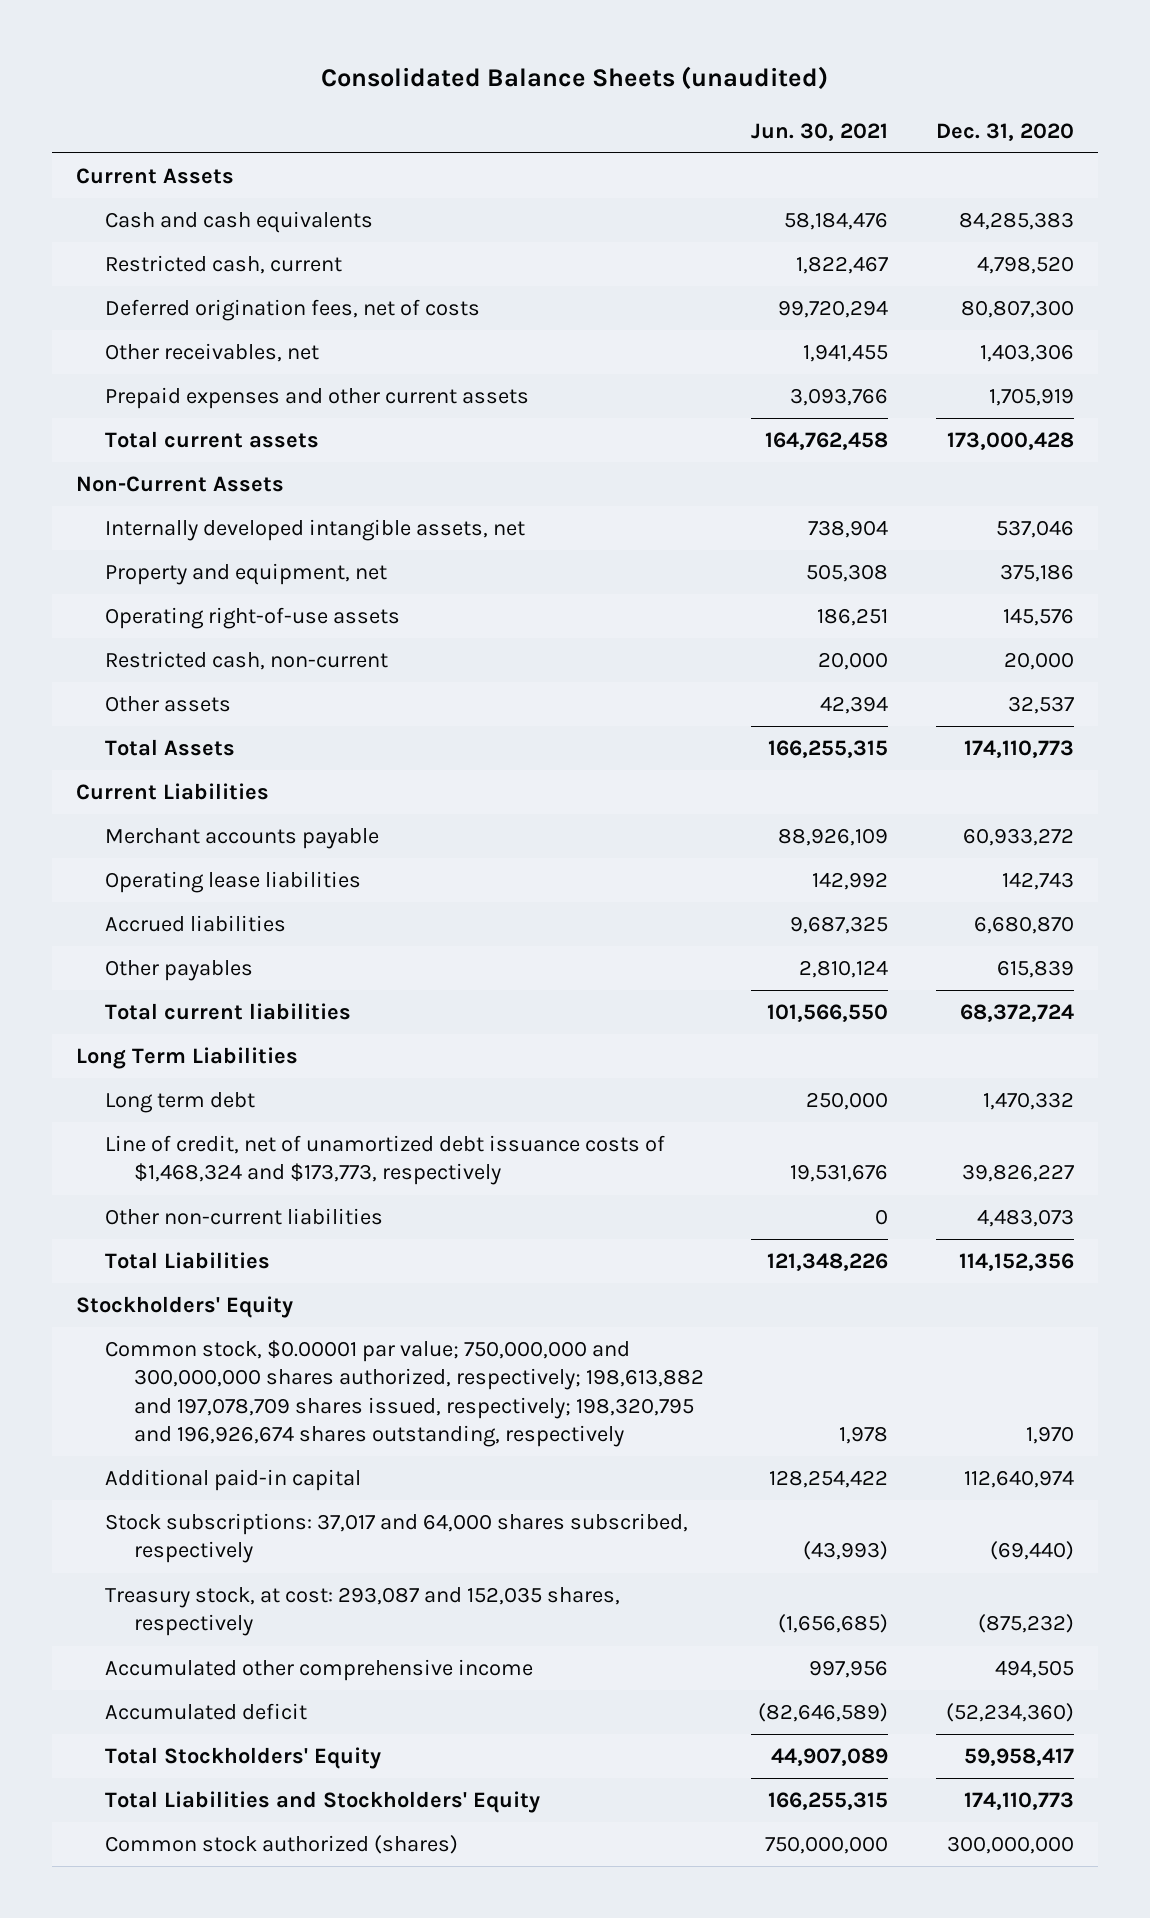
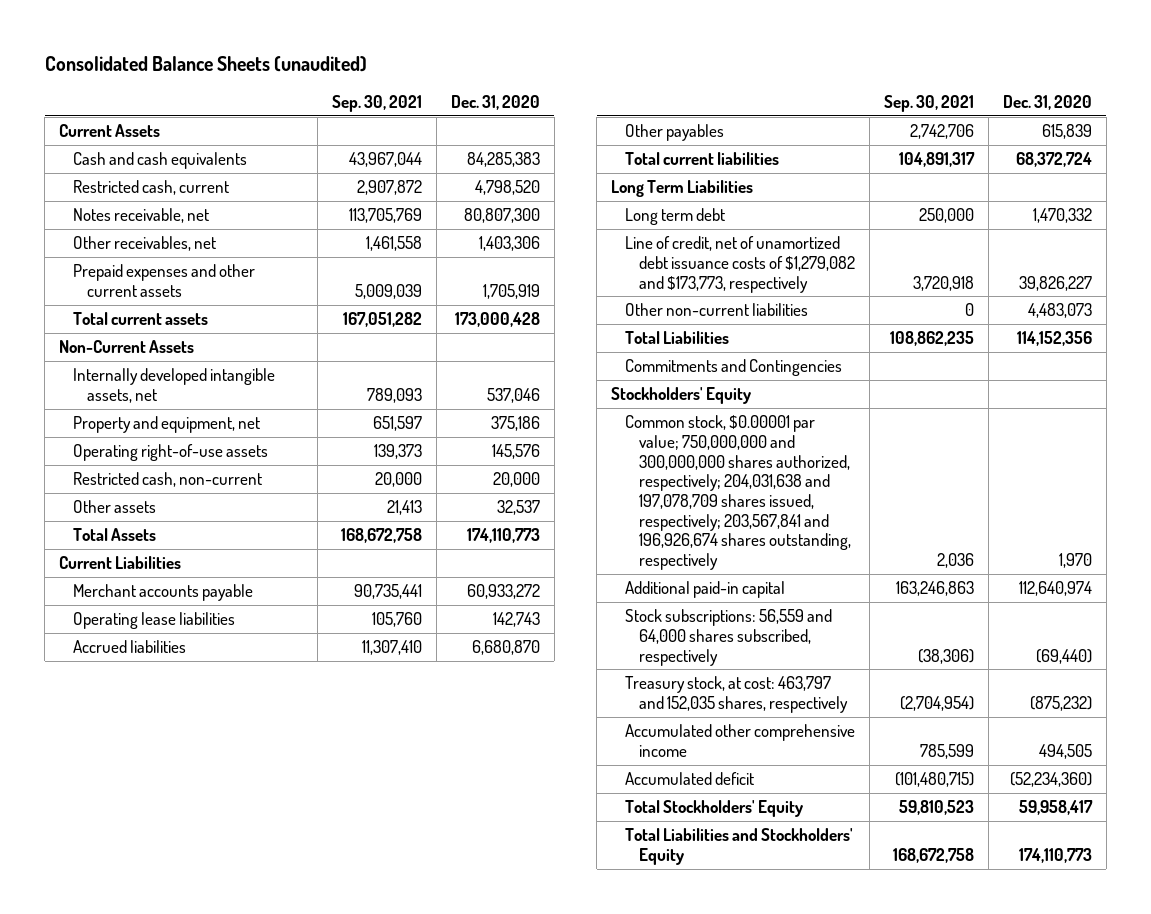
[751,122,889,141] Jun. 30, 2021 -> none
none -> [332,94,423,112] Sep. 30, 2021
[104,299,480,322] Deferred origination fees, net of costs -> [73,208,210,224] Notes receivable, net
[104,1135,665,1186] Line of credit, net of unamortized debt issuance costs of $1,468,324 and $173,773, respectively -> [624,236,855,293] Line of credit, net of unamortized debt issuance costs of $1,279,082 and $173,773, respectively
none -> [624,359,842,377] Commitments and Contingencies
[104,1340,704,1448] Common stock, $0.00001 par value; 750,000,000 and 300,000,000 shares authorized, respectively; 198,613,882 and 197,078,709 shares issued, respectively; 198,320,795 and 196,926,674 shares outstanding, respectively -> [624,415,851,570] Common stock, $0.00001 par value; 750,000,000 and 300,000,000 shares authorized, respectively; 204,031,638 and 197,078,709 shares issued, respectively; 203,567,841 and 196,926,674 shares outstanding, respectively
[104,1513,688,1564] Stock subscriptions: 37,017 and 64,000 shares subscribed, respectively -> [624,609,832,666] Stock subscriptions: 56,559 and 64,000 shares subscribed, respectively
[104,1587,620,1637] Treasury stock, at cost: 293,087 and 152,035 shares, respectively -> [624,676,848,713] Treasury stock, at cost: 463,797 and 152,035 shares, respectively
[104,1835,458,1855] Common stock authorized (shares) -> none

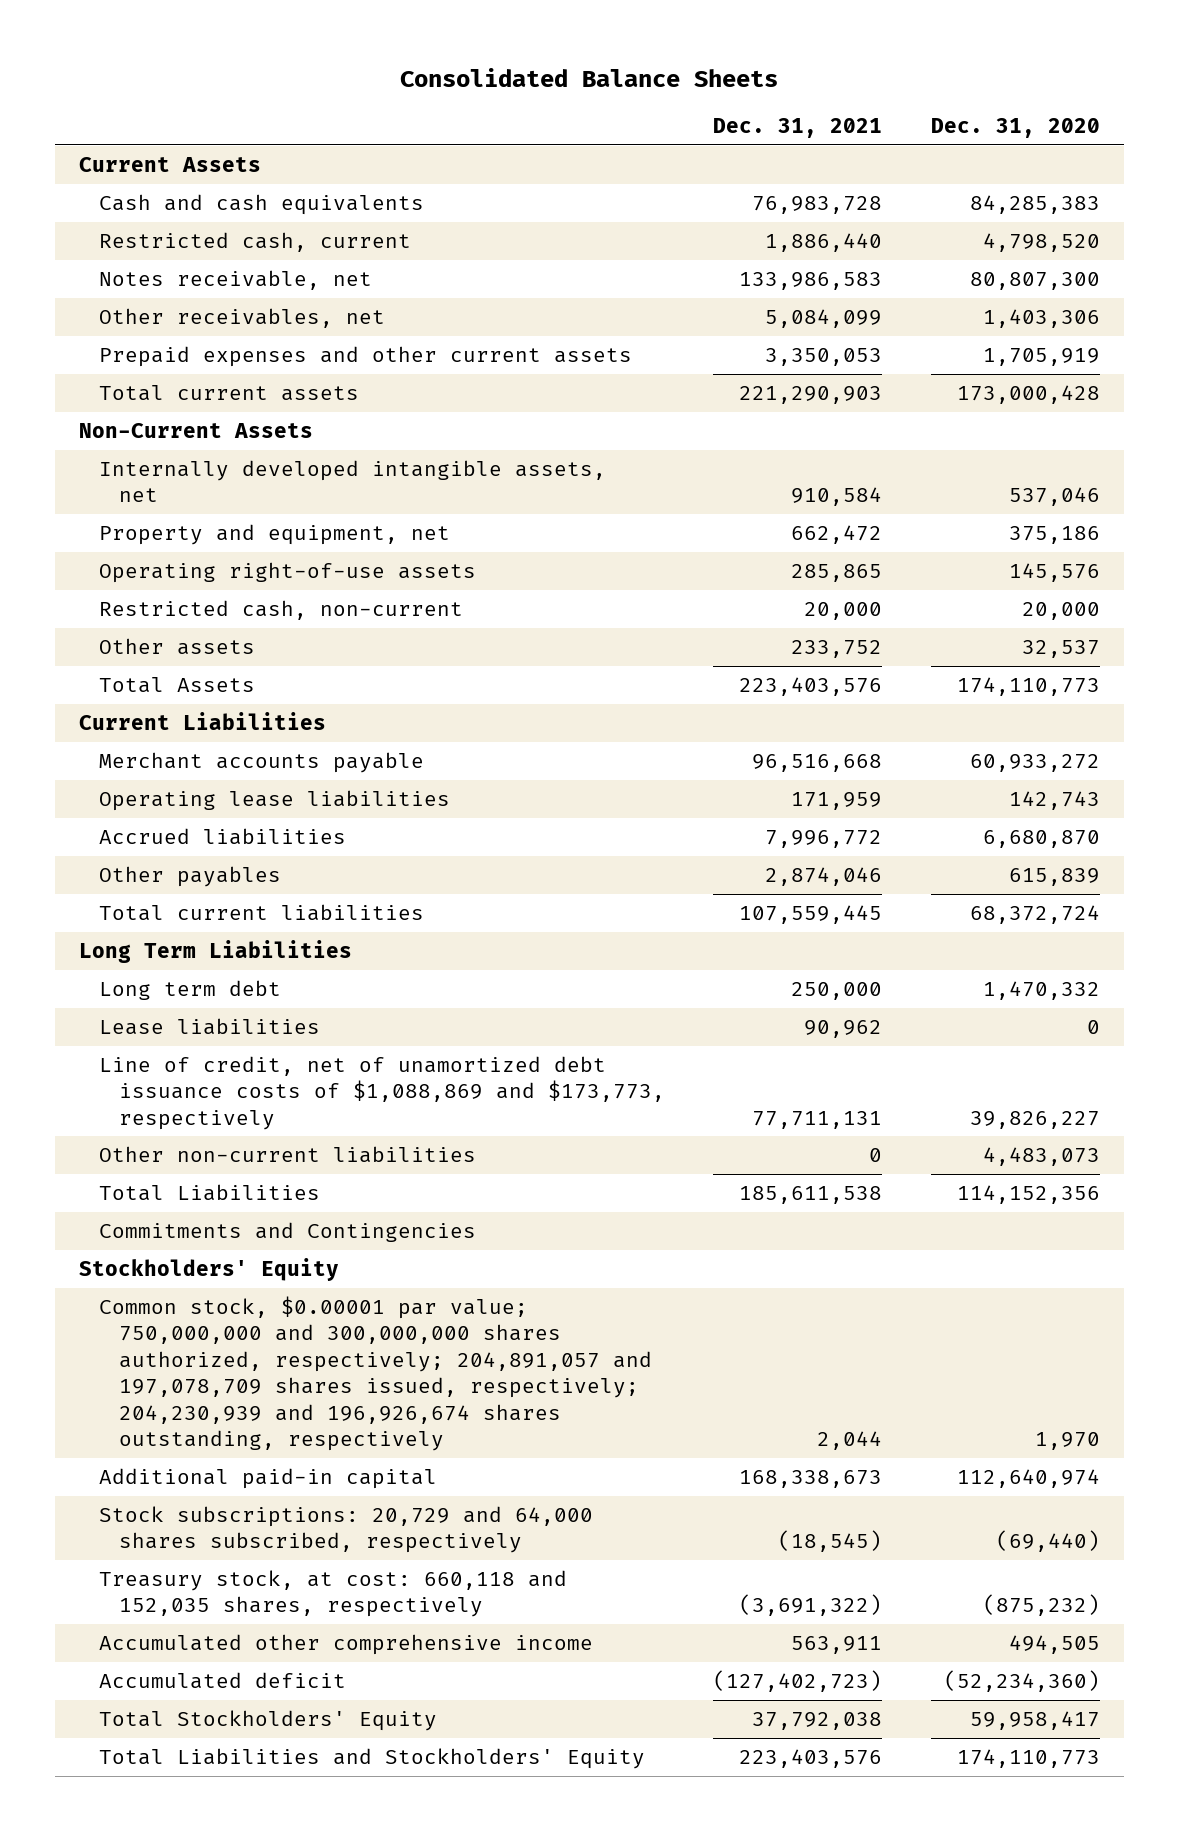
[44,55,367,72] Consolidated Balance Sheets (unaudited) -> [400,67,779,87] Consolidated Balance Sheets
[332,94,423,112] Sep. 30, 2021 -> none
none -> [713,118,883,139] Dec. 31, 2021
none -> [98,1017,320,1035] Lease liabilities
[624,236,855,293] Line of credit, net of unamortized debt issuance costs of $1,279,082 and $173,773, respectively -> [98,1055,665,1130] Line of credit, net of unamortized debt issuance costs of $1,088,869 and $173,773, respectively
[624,415,851,570] Common stock, $0.00001 par value; 750,000,000 and 300,000,000 shares authorized, respectively; 204,031,638 and 197,078,709 shares issued, respectively; 203,567,841 and 196,926,674 shares outstanding, respectively -> [98,1295,652,1452] Common stock, $0.00001 par value; 750,000,000 and 300,000,000 shares authorized, respectively; 204,891,057 and 197,078,709 shares issued, respectively; 204,230,939 and 196,926,674 shares outstanding, respectively
[624,609,832,666] Stock subscriptions: 56,559 and 64,000 shares subscribed, respectively -> [98,1505,593,1554] Stock subscriptions: 20,729 and 64,000 shares subscribed, respectively
[624,676,848,713] Treasury stock, at cost: 463,797 and 152,035 shares, respectively -> [98,1569,567,1618] Treasury stock, at cost: 660,118 and 152,035 shares, respectively

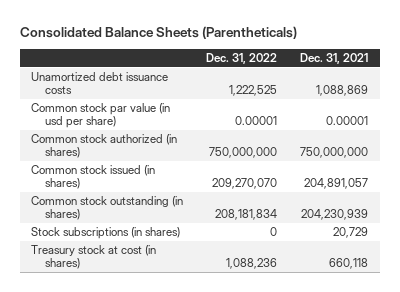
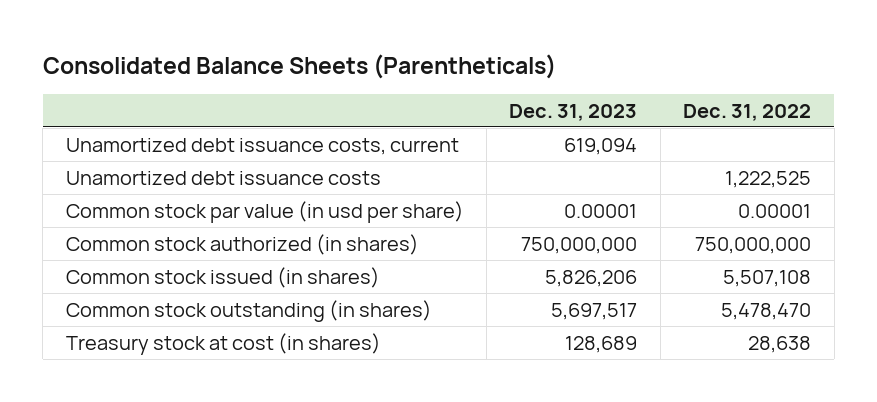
[300,53,369,65] Dec. 31, 2021 -> none
none -> [509,103,638,121] Dec. 31, 2023
none -> [65,137,459,155] Unamortized debt issuance costs, current
[31,227,181,240] Stock subscriptions (in shares) -> none
[212,178,278,190] 209,270,070 -> [723,269,812,287] 5,507,108
[215,209,278,221] 208,181,834 -> [721,302,812,320] 5,478,470
[226,258,278,270] 1,088,236 -> [748,335,812,353] 28,638

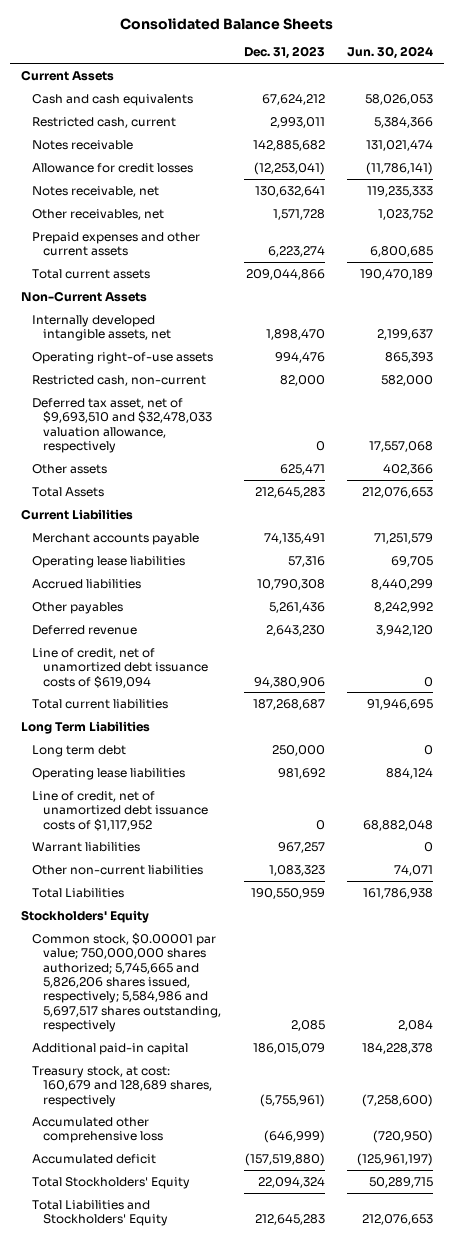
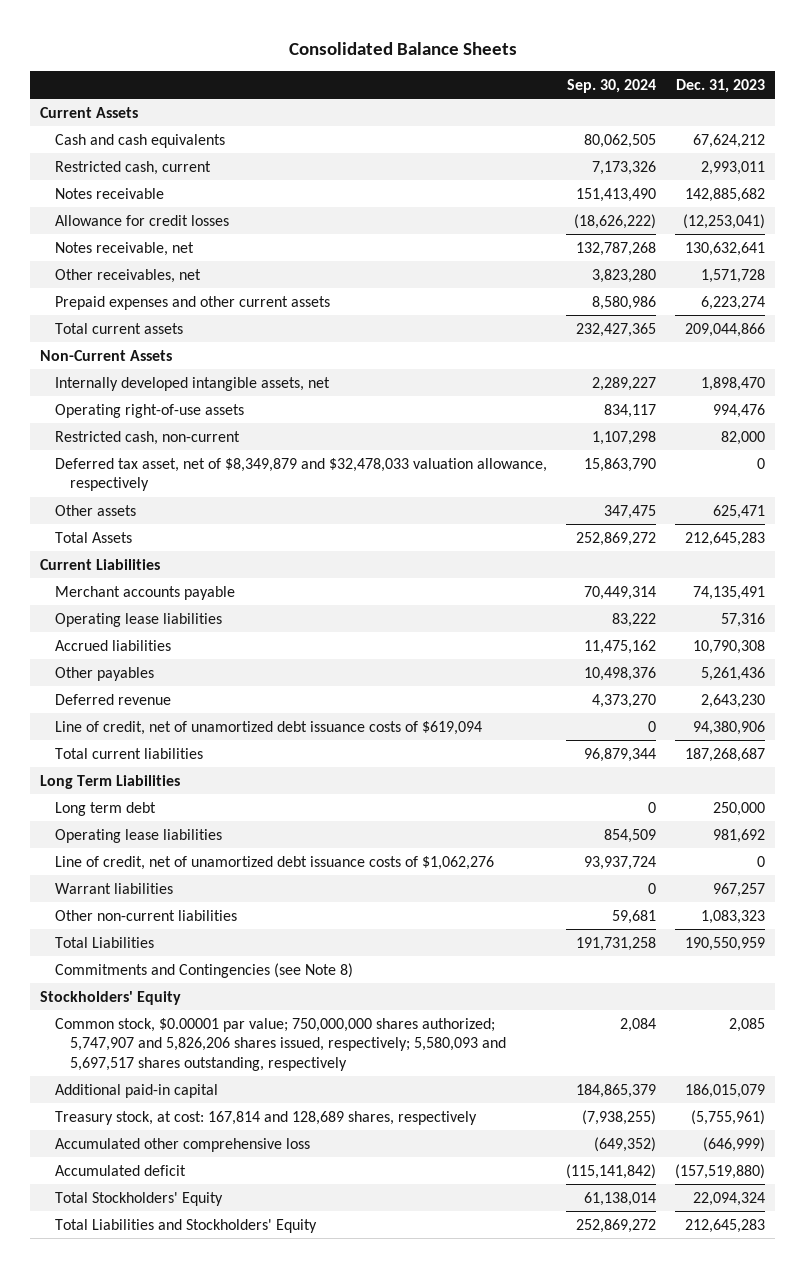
[347,46,434,60] Jun. 30, 2024 -> none
none -> [567,78,657,93] Sep. 30, 2024
[32,397,213,454] Deferred tax asset, net of $9,693,510 and $32,478,033 valuation allowance, respectively -> [54,457,547,492] Deferred tax asset, net of $8,349,879 and $32,478,033 valuation allowance, respectively
[32,790,209,831] Line of credit, net of unamortized debt issuance costs of $1,117,952 -> [54,855,494,870] Line of credit, net of unamortized debt issuance costs of $1,062,276
none -> [54,962,353,978] Commitments and Contingencies (see Note 8)
[32,932,222,1033] Common stock, $0.00001 par value; 750,000,000 shares authorized; 5,745,665 and 5,826,206 shares issued, respectively; 5,584,986 and 5,697,517 shares outstanding, respectively -> [54,1017,506,1071] Common stock, $0.00001 par value; 750,000,000 shares authorized; 5,747,907 and 5,826,206 shares issued, respectively; 5,580,093 and 5,697,517 shares outstanding, respectively
[32,1065,213,1107] Treasury stock, at cost: 160,679 and 128,689 shares, respectively -> [54,1110,477,1125] Treasury stock, at cost: 167,814 and 128,689 shares, respectively

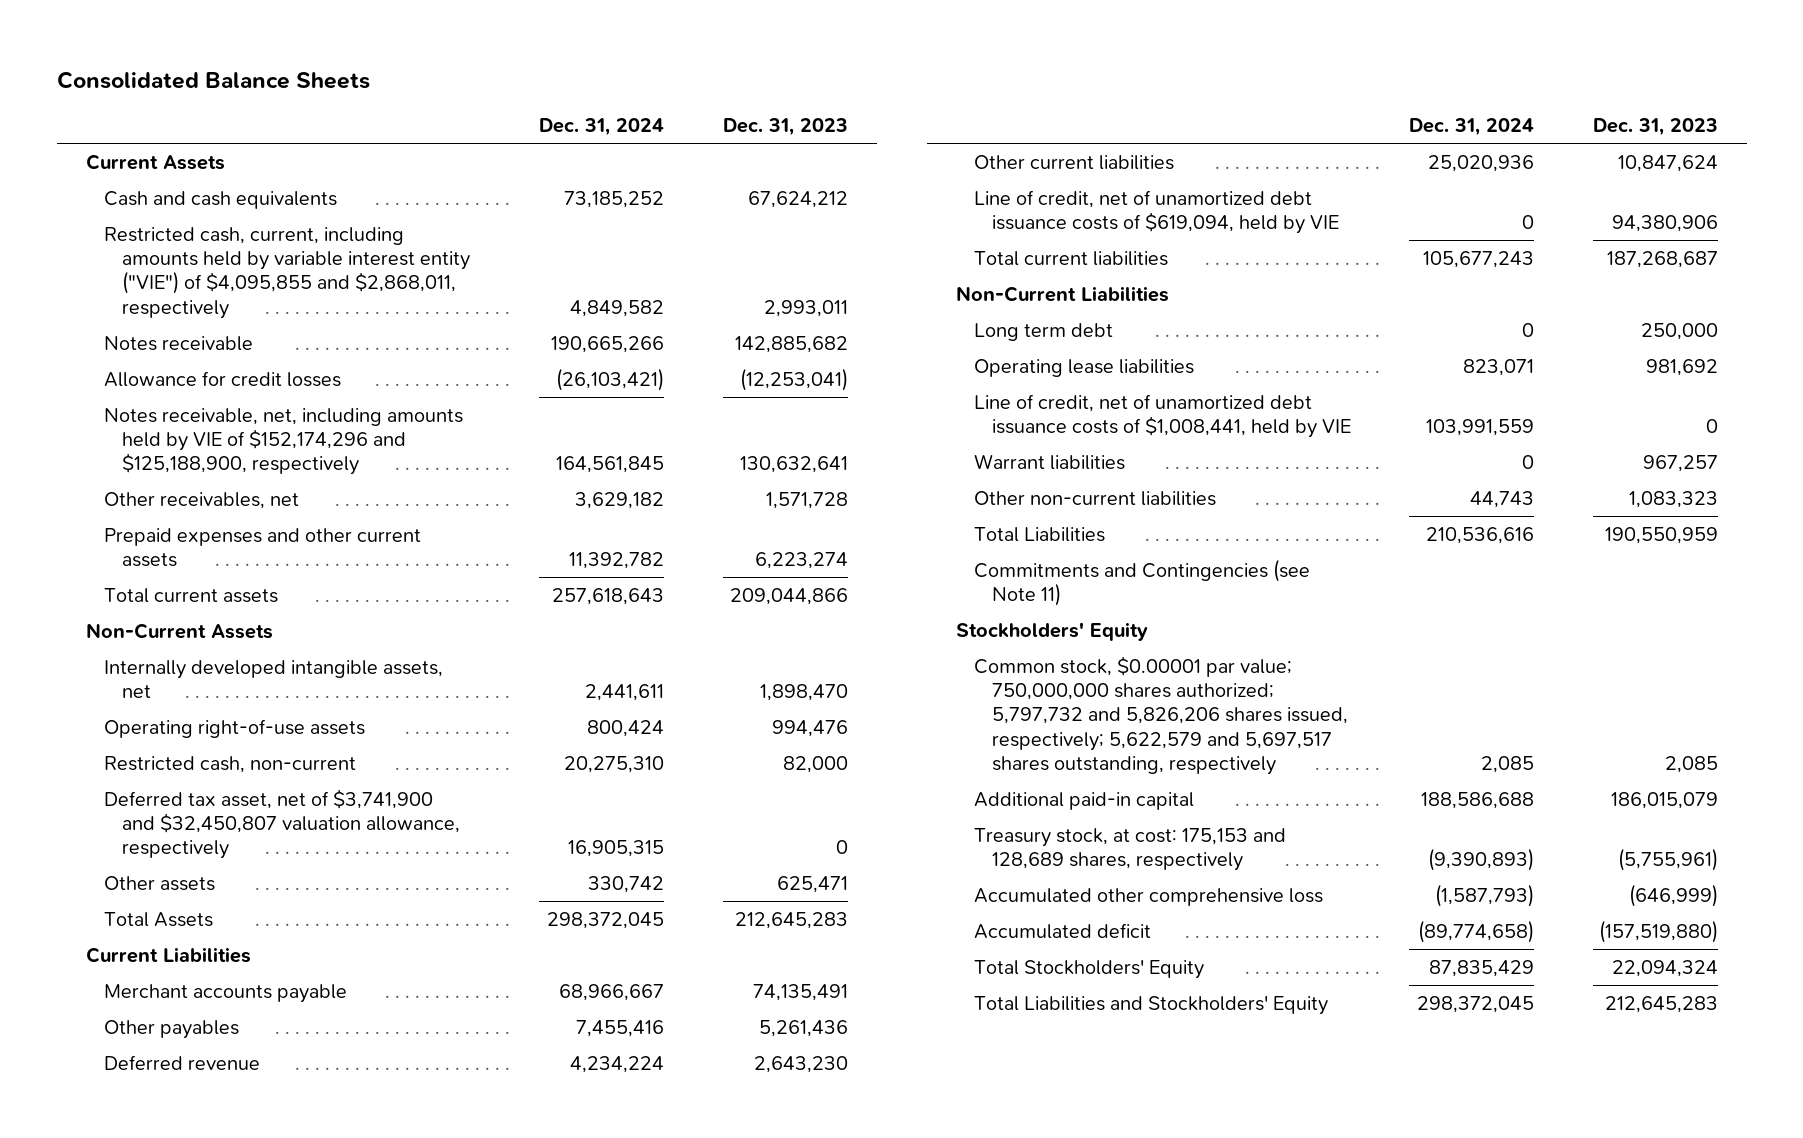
[567,78,657,93] Sep. 30, 2024 -> none
none -> [539,118,665,137] Dec. 31, 2024
[54,160,211,175] Restricted cash, current -> [103,226,471,319] Restricted cash, current, including amounts held by variable interest entity ("VIE") of $4,095,855 and $2,868,011, respectively
[54,241,194,256] Notes receivable, net -> [103,407,463,476] Notes receivable, net, including amounts held by VIE of $152,174,296 and $125,188,900, respectively
[54,457,547,492] Deferred tax asset, net of $8,349,879 and $32,478,033 valuation allowance, respectively -> [103,788,461,860] Deferred tax asset, net of $3,741,900 and $32,450,807 valuation allowance, respectively
[54,612,222,627] Operating lease liabilities -> none
[54,639,171,651] Accrued liabilities -> none
none -> [973,154,1174,170] Other current liabilities
[54,720,482,735] Line of credit, net of unamortized debt issuance costs of $619,094 -> [973,189,1339,234] Line of credit, net of unamortized debt issuance costs of $619,094, held by VIE
[39,774,180,789] Long Term Liabilities -> [955,285,1169,302] Non-Current Liabilities
[54,855,494,870] Line of credit, net of unamortized debt issuance costs of $1,062,276 -> [973,393,1351,438] Line of credit, net of unamortized debt issuance costs of $1,008,441, held by VIE
[54,962,353,978] Commitments and Contingencies (see Note 8) -> [973,558,1310,606] Commitments and Contingencies (see Note 11)
[54,1017,506,1071] Common stock, $0.00001 par value; 750,000,000 shares authorized; 5,747,907 and 5,826,206 shares issued, respectively; 5,580,093 and 5,697,517 shares outstanding, respectively -> [973,655,1348,775] Common stock, $0.00001 par value; 750,000,000 shares authorized; 5,797,732 and 5,826,206 shares issued, respectively; 5,622,579 and 5,697,517 shares outstanding, respectively
[54,1110,477,1125] Treasury stock, at cost: 167,814 and 128,689 shares, respectively -> [973,827,1286,871] Treasury stock, at cost: 175,153 and 128,689 shares, respectively

